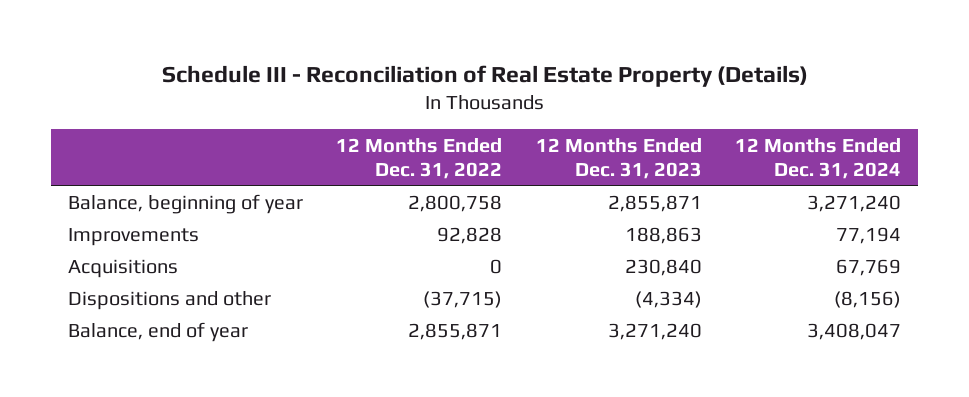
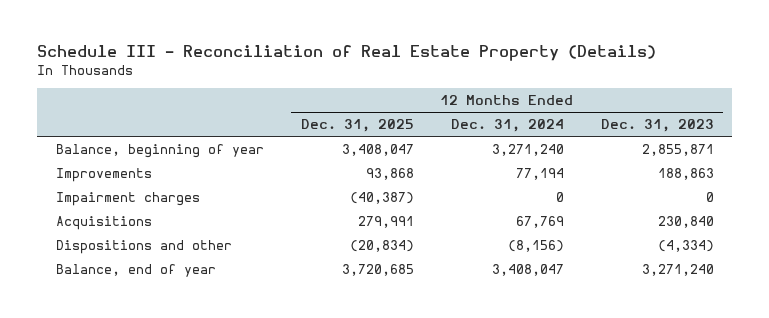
[336,137,503,179] 12 Months Ended Dec. 31, 2022 -> none
none -> [300,119,414,133] Dec. 31, 2025
none -> [55,192,200,207] Impairment charges

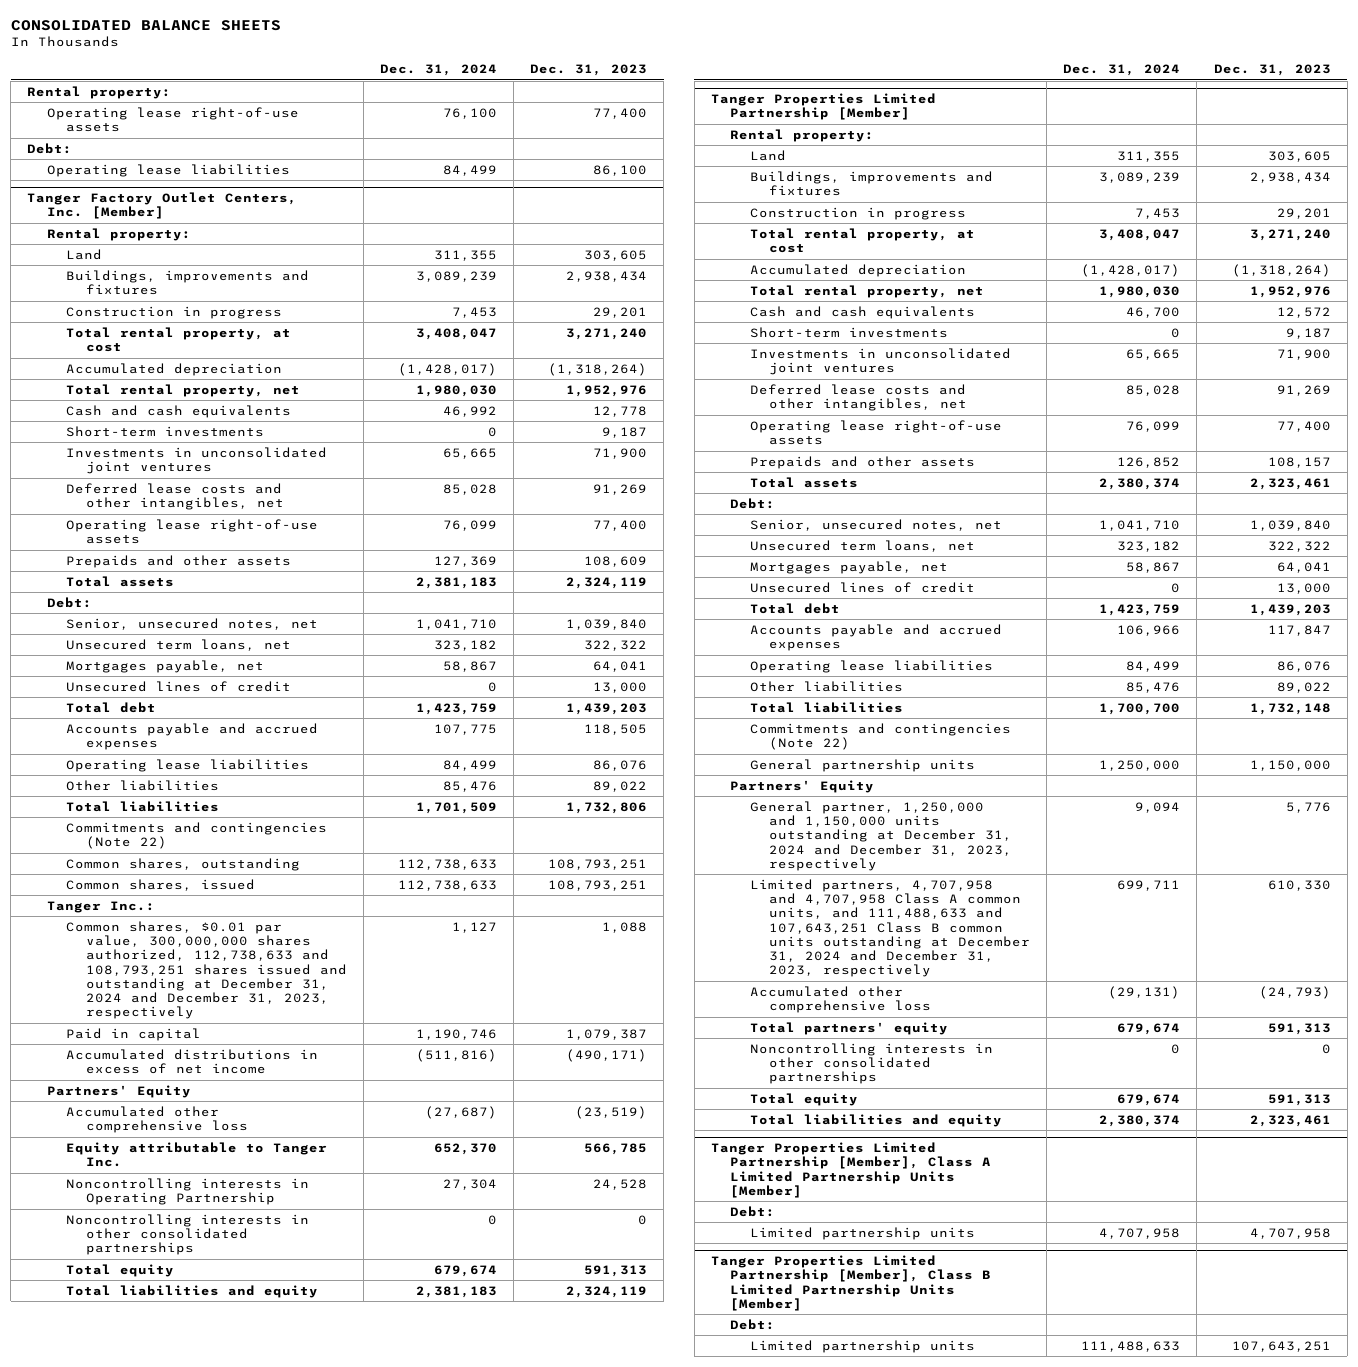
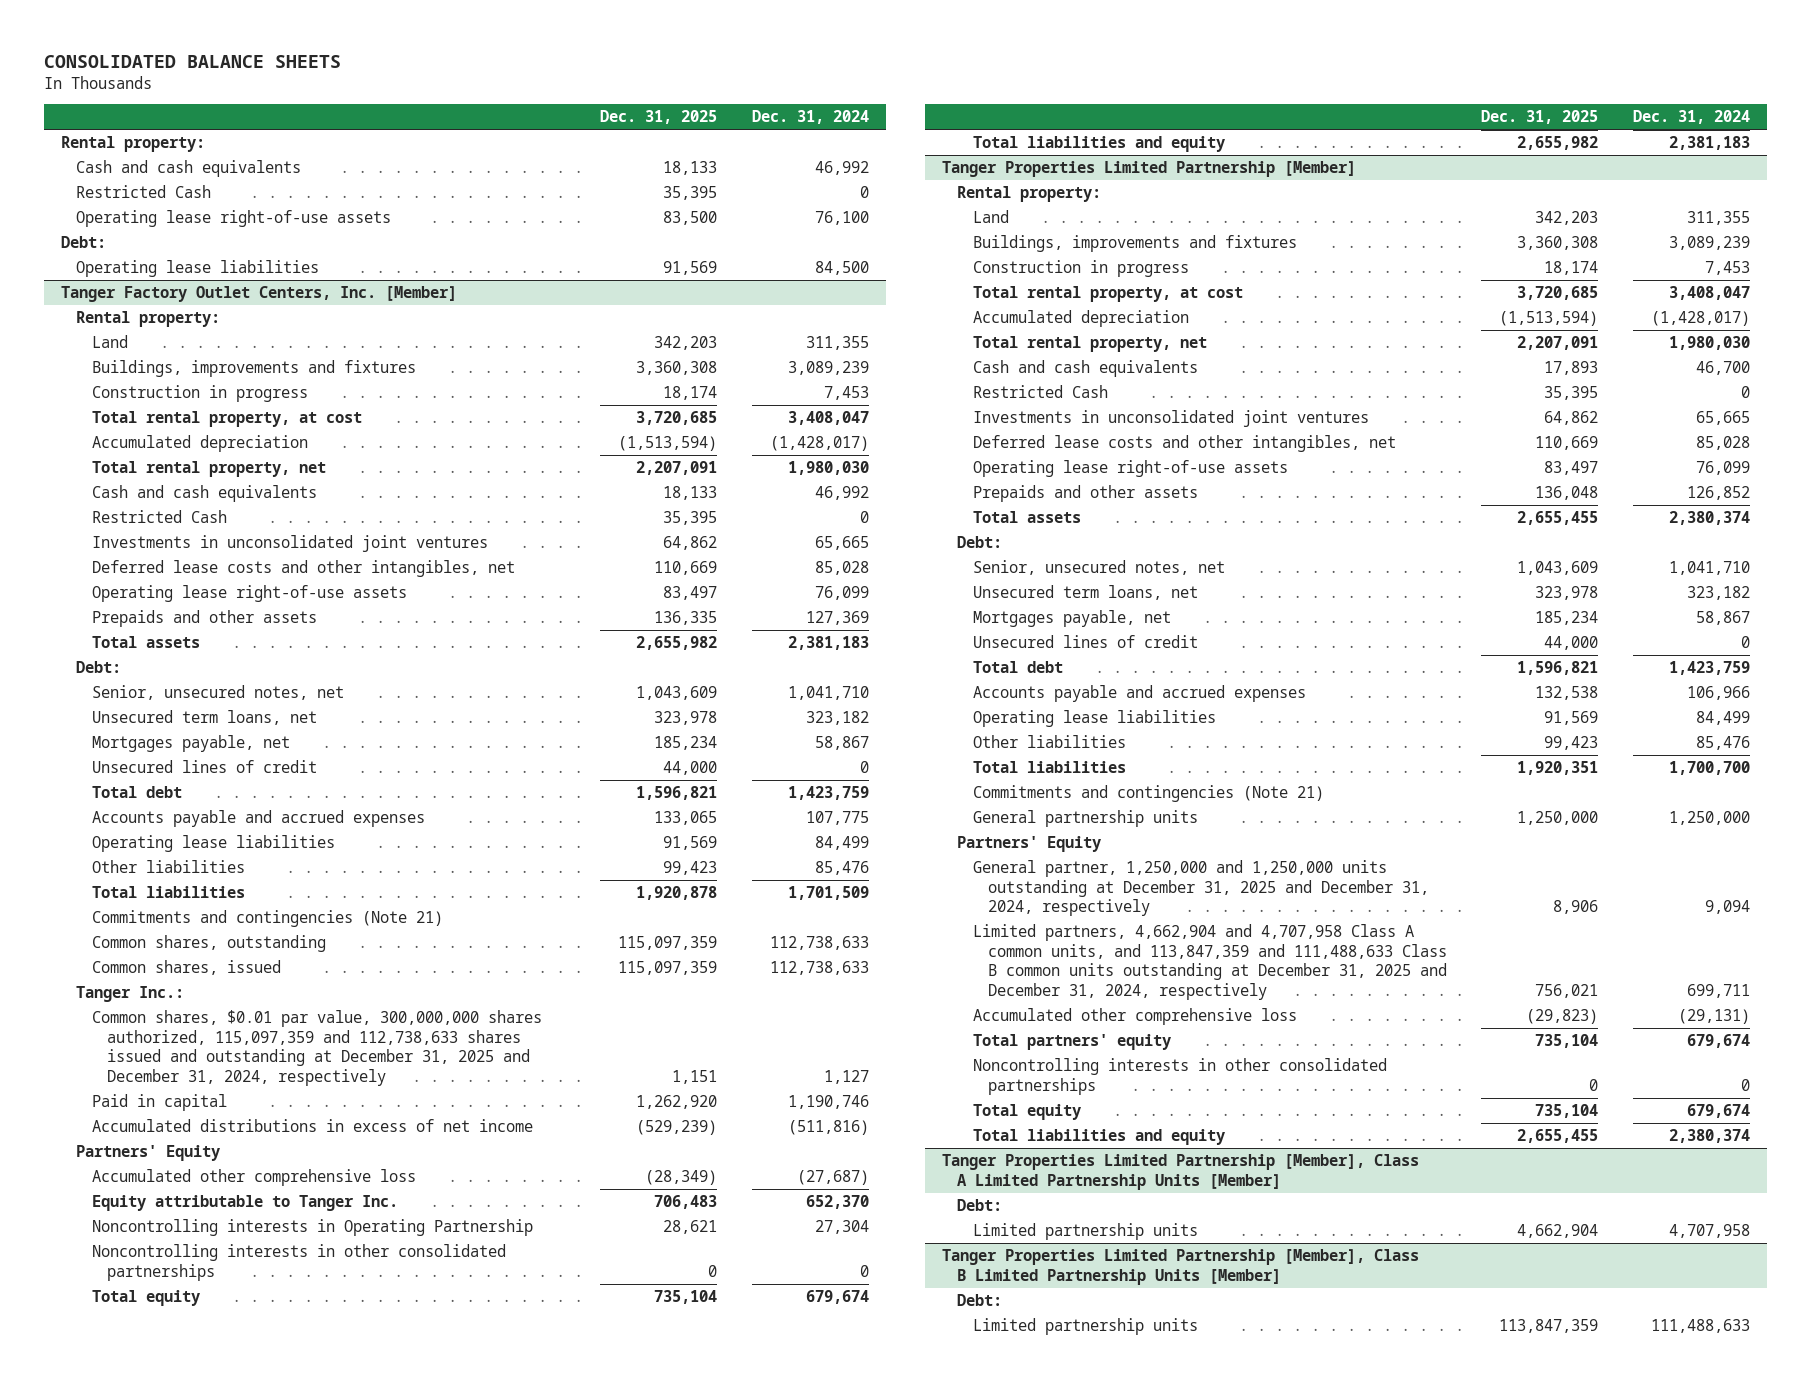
[530,64,648,77] Dec. 31, 2023 -> none
none -> [600,110,718,125] Dec. 31, 2025
none -> [76,160,302,178] Cash and cash equivalents
none -> [76,185,212,199] Restricted Cash
[442,164,497,176] 84,499 -> [814,261,869,276] 84,500
[66,425,265,437] Short-term investments -> none
none -> [91,510,227,524] Restricted Cash
[66,821,328,850] Commitments and contingencies (Note 22) -> [91,910,443,928] Commitments and contingencies (Note 21)
[66,920,347,1020] Common shares, $0.01 par value, 300,000,000 shares authorized, 112,738,633 and 108,793,251 shares issued and outstanding at December 31, 2024 and December 31, 2023, respectively -> [91,1010,542,1086] Common shares, $0.01 par value, 300,000,000 shares authorized, 115,097,359 and 112,738,633 shares issued and outstanding at December 31, 2025 and December 31, 2024, respectively
[749,326,948,338] Short-term investments -> none
none -> [972,385,1108,399] Restricted Cash
[749,722,1011,751] Commitments and contingencies (Note 22) -> [972,785,1324,803] Commitments and contingencies (Note 21)
[749,800,1012,871] General partner, 1,250,000 and 1,150,000 units outstanding at December 31, 2024 and December 31, 2023, respectively -> [972,860,1429,917] General partner, 1,250,000 and 1,250,000 units outstanding at December 31, 2025 and December 31, 2024, respectively
[749,878,1030,978] Limited partners, 4,707,958 and 4,707,958 Class A common units, and 111,488,633 and 107,643,251 Class B common units outstanding at December 31, 2024 and December 31, 2023, respectively -> [972,924,1447,1000] Limited partners, 4,662,904 and 4,707,958 Class A common units, and 113,847,359 and 111,488,633 Class B common units outstanding at December 31, 2025 and December 31, 2024, respectively

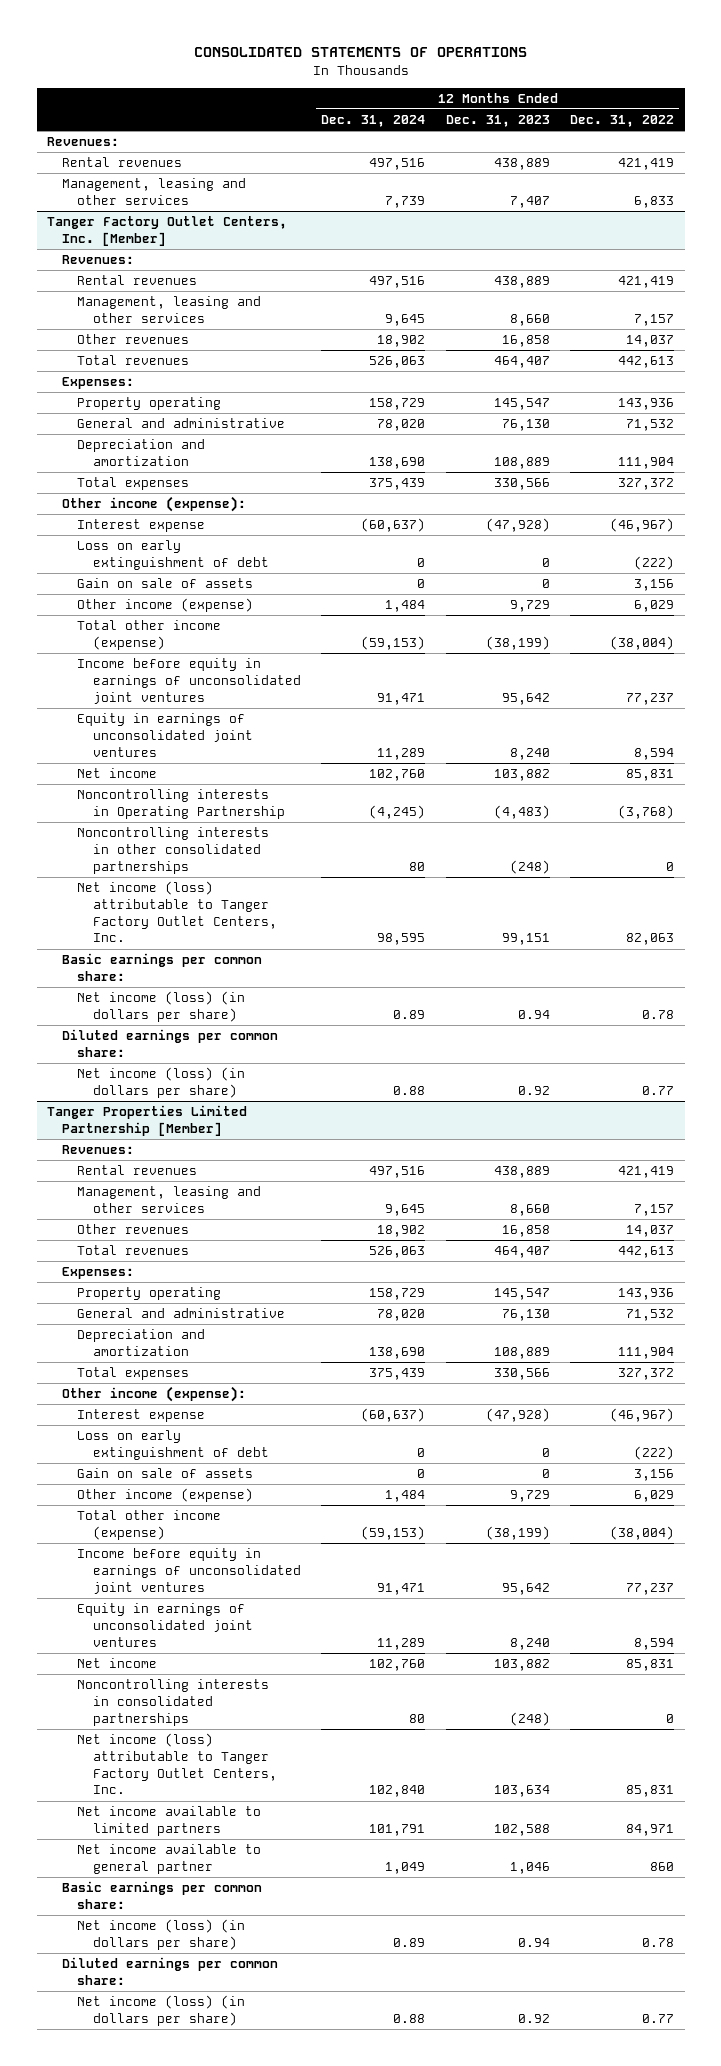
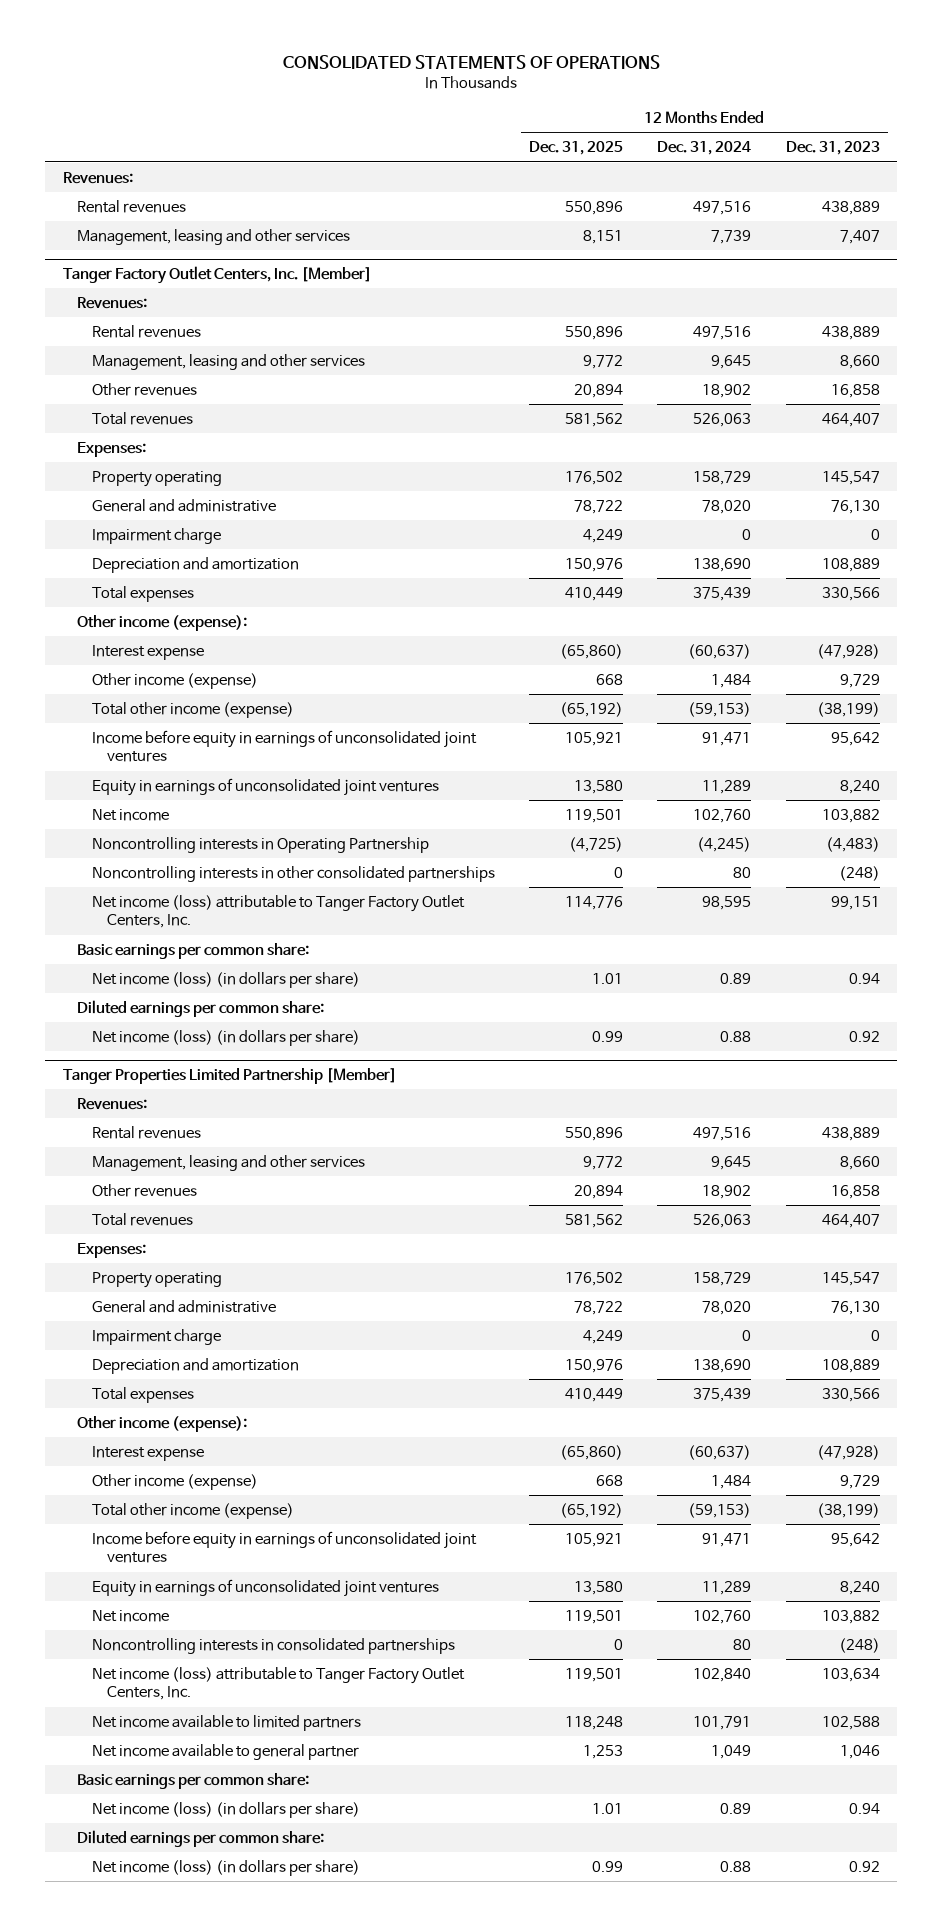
[570,114,675,127] Dec. 31, 2022 -> none
none -> [529,141,624,156] Dec. 31, 2025
none -> [92,527,222,544] Impairment charge
[77,540,269,570] Loss on early extinguishment of debt -> none
[77,578,254,589] Gain on sale of assets -> none
none -> [92,1328,222,1345] Impairment charge
[77,1430,269,1460] Loss on early extinguishment of debt -> none
[77,1468,254,1479] Gain on sale of assets -> none

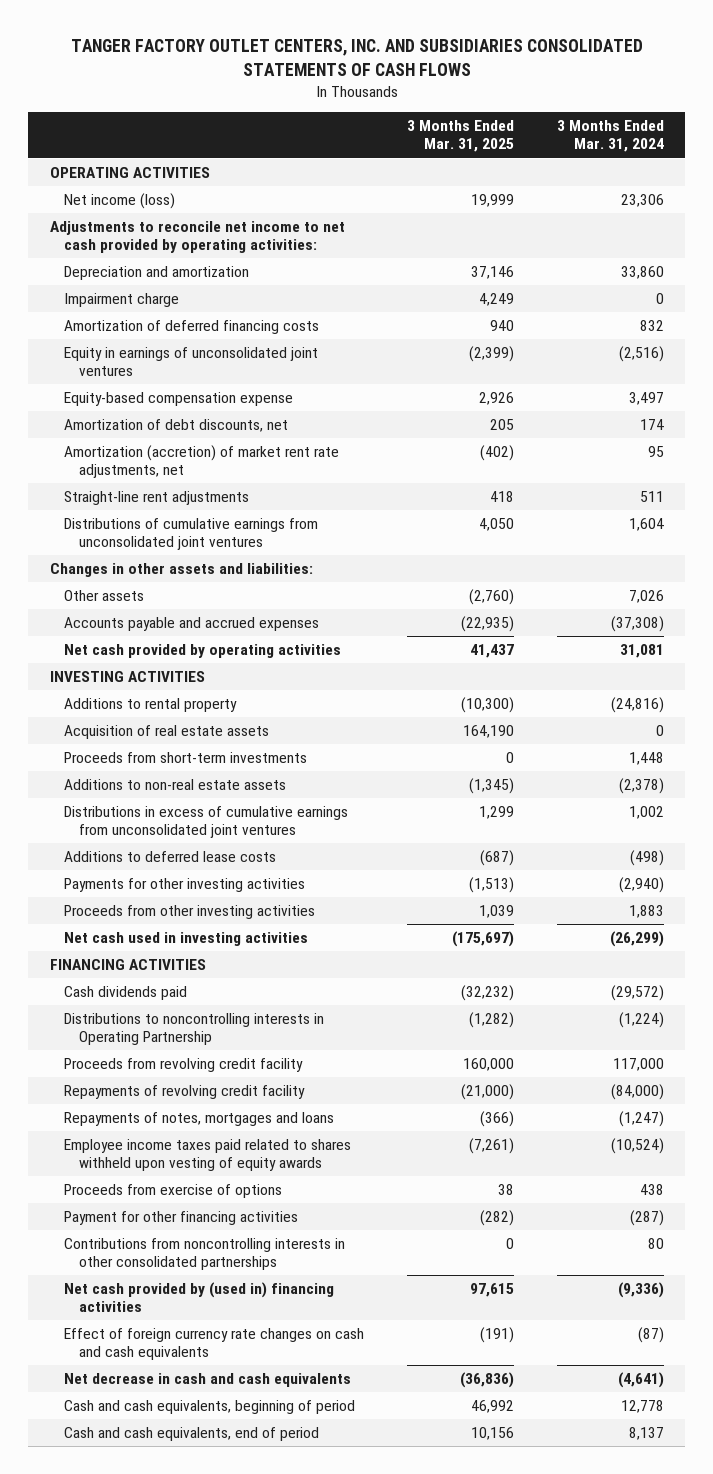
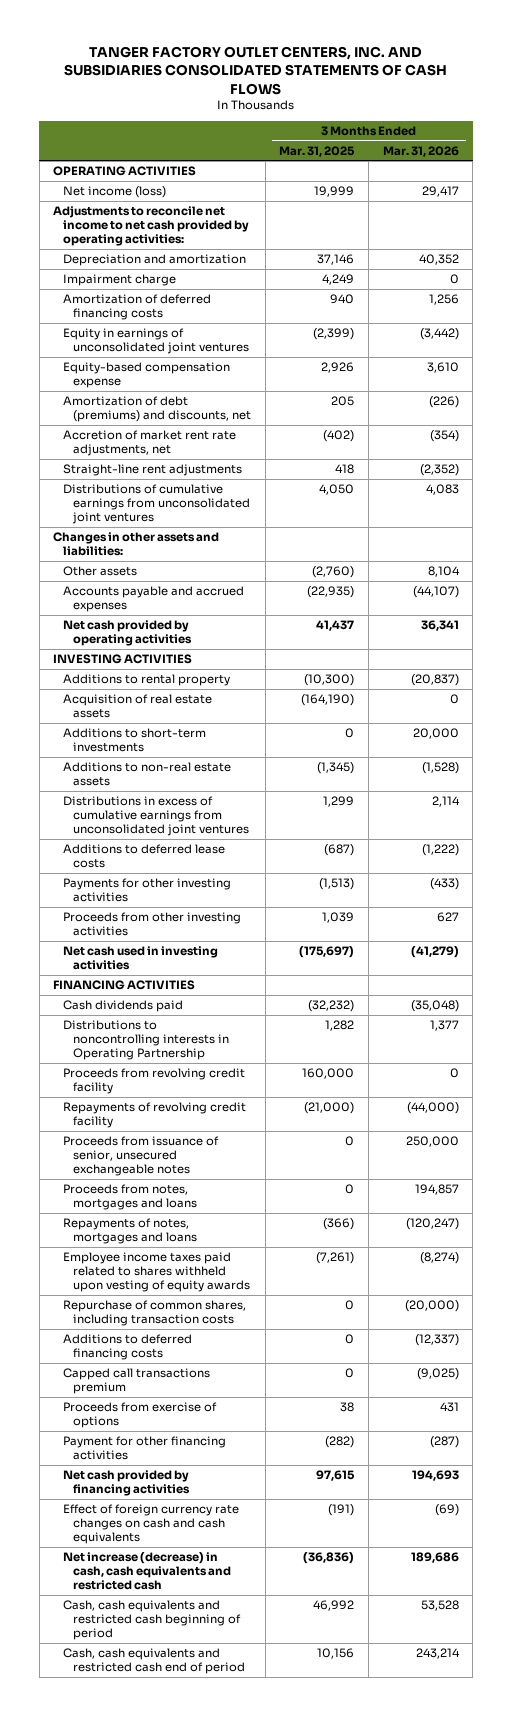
[556,120,664,153] 3 Months Ended Mar. 31, 2024 -> none
none -> [382,145,459,157] Mar. 31, 2026
[64,419,289,433] Amortization of debt discounts, net -> [63,396,252,423] Amortization of debt (premiums) and discounts, net
[64,445,340,479] Amortization (accretion) of market rent rate adjustments, net -> [63,430,237,457] Accretion of market rent rate adjustments, net
[64,752,308,764] Proceeds from short-term investments -> none
[463,725,515,739] 164,190 -> [301,694,355,707] (164,190)
none -> [63,728,207,753] Additions to short-term investments
[469,1012,515,1029] (1,282) -> [325,1020,355,1032] 1,282
none -> [63,1136,220,1177] Proceeds from issuance of senior, unsecured exchangeable notes
none -> [63,1184,198,1211] Proceeds from notes, mortgages and loans
none -> [63,1300,247,1327] Repurchase of common shares, including transaction costs
none -> [63,1334,193,1361] Additions to deferred financing costs
none -> [63,1368,211,1395] Capped call transactions premium
[64,1238,346,1271] Contributions from noncontrolling interests in other consolidated partnerships -> none
[64,1282,335,1313] Net cash provided by (used in) financing activities -> [63,1470,191,1497] Net cash provided by financing activities
[64,1373,352,1388] Net decrease in cash and cash equivalents -> [63,1552,232,1591] Net increase (decrease) in cash, cash equivalents and restricted cash
[64,1400,356,1415] Cash and cash equivalents, beginning of period -> [63,1600,242,1641] Cash, cash equivalents and restricted cash beginning of period
[64,1427,320,1442] Cash and cash equivalents, end of period -> [63,1648,246,1675] Cash, cash equivalents and restricted cash end of period

